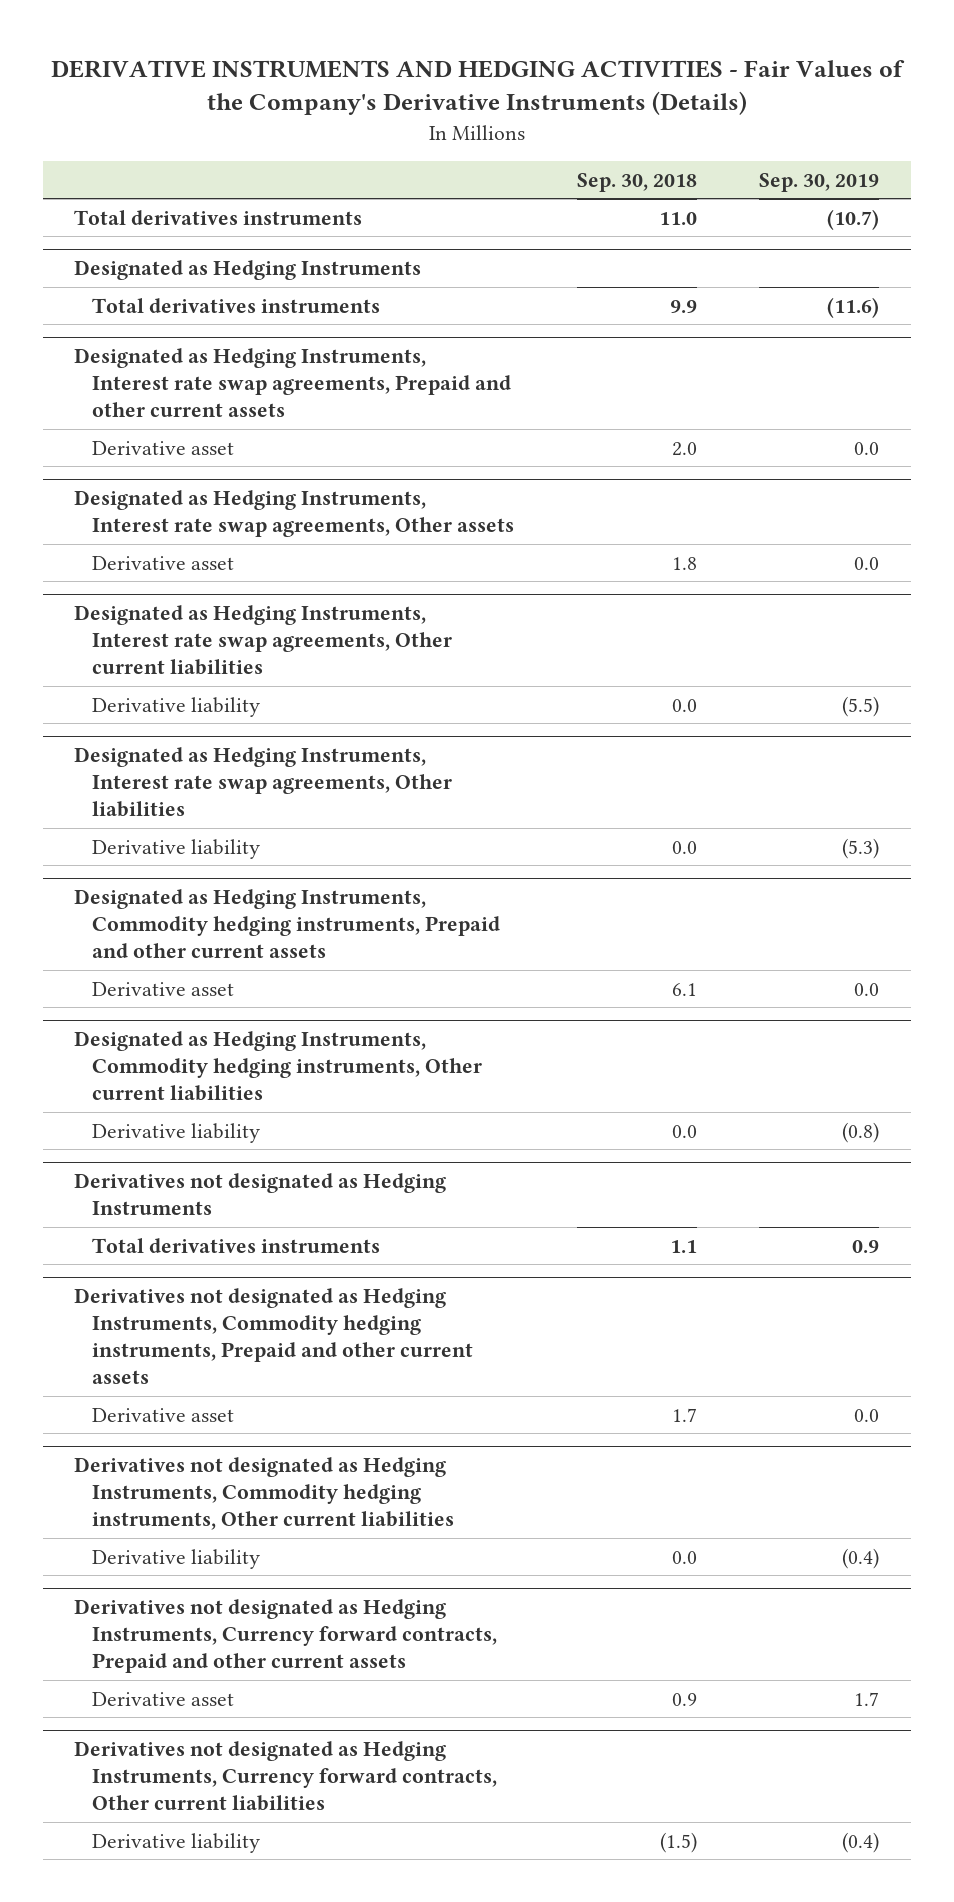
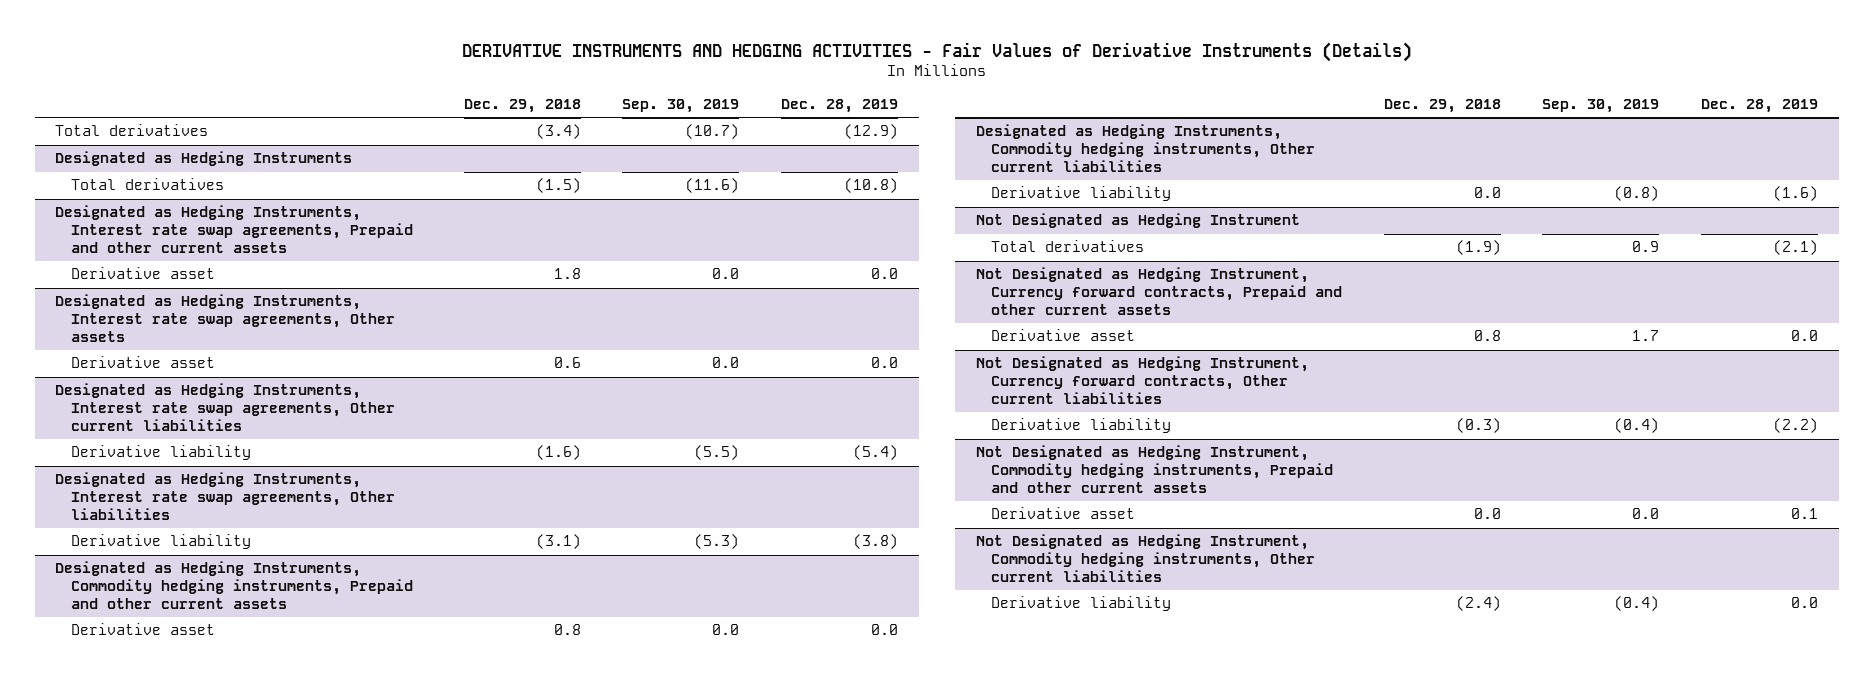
[50,59,905,116] DERIVATIVE INSTRUMENTS AND HEDGING ACTIVITIES - Fair Values of the Company's Derivative Instruments (Details) -> [461,41,1412,62] DERIVATIVE INSTRUMENTS AND HEDGING ACTIVITIES - Fair Values of Derivative Instruments (Details)
[576,172,697,192] Sep. 30, 2018 -> none
none -> [463,99,581,114] Dec. 29, 2018
none -> [781,99,899,114] Dec. 28, 2019
[74,209,363,225] Total derivatives instruments -> [55,124,209,137] Total derivatives
[92,297,381,313] Total derivatives instruments -> [70,178,224,191] Total derivatives
[74,1288,474,1385] Derivatives not designated as Hedging Instruments, Commodity hedging instruments, Prepaid and other current assets -> none
[92,1407,235,1422] Derivative asset -> none
[74,1457,455,1531] Derivatives not designated as Hedging Instruments, Commodity hedging instruments, Other current liabilities -> none
[92,1548,261,1569] Derivative liability -> none
[74,1173,447,1216] Derivatives not designated as Hedging Instruments -> [975,213,1300,229] Not Designated as Hedging Instrument
[92,1237,381,1253] Total derivatives instruments -> [991,240,1145,253] Total derivatives
[74,1599,498,1674] Derivatives not designated as Hedging Instruments, Currency forward contracts, Prepaid and other current assets -> [975,267,1343,316] Not Designated as Hedging Instrument, Currency forward contracts, Prepaid and other current assets
[74,1741,498,1812] Derivatives not designated as Hedging Instruments, Currency forward contracts, Other current liabilities -> [975,356,1309,405] Not Designated as Hedging Instrument, Currency forward contracts, Other current liabilities
none -> [975,445,1334,494] Not Designated as Hedging Instrument, Commodity hedging instruments, Prepaid and other current assets
none -> [991,507,1136,520] Derivative asset
none -> [975,534,1316,583] Not Designated as Hedging Instrument, Commodity hedging instruments, Other current liabilities
none -> [991,596,1172,612] Derivative liability

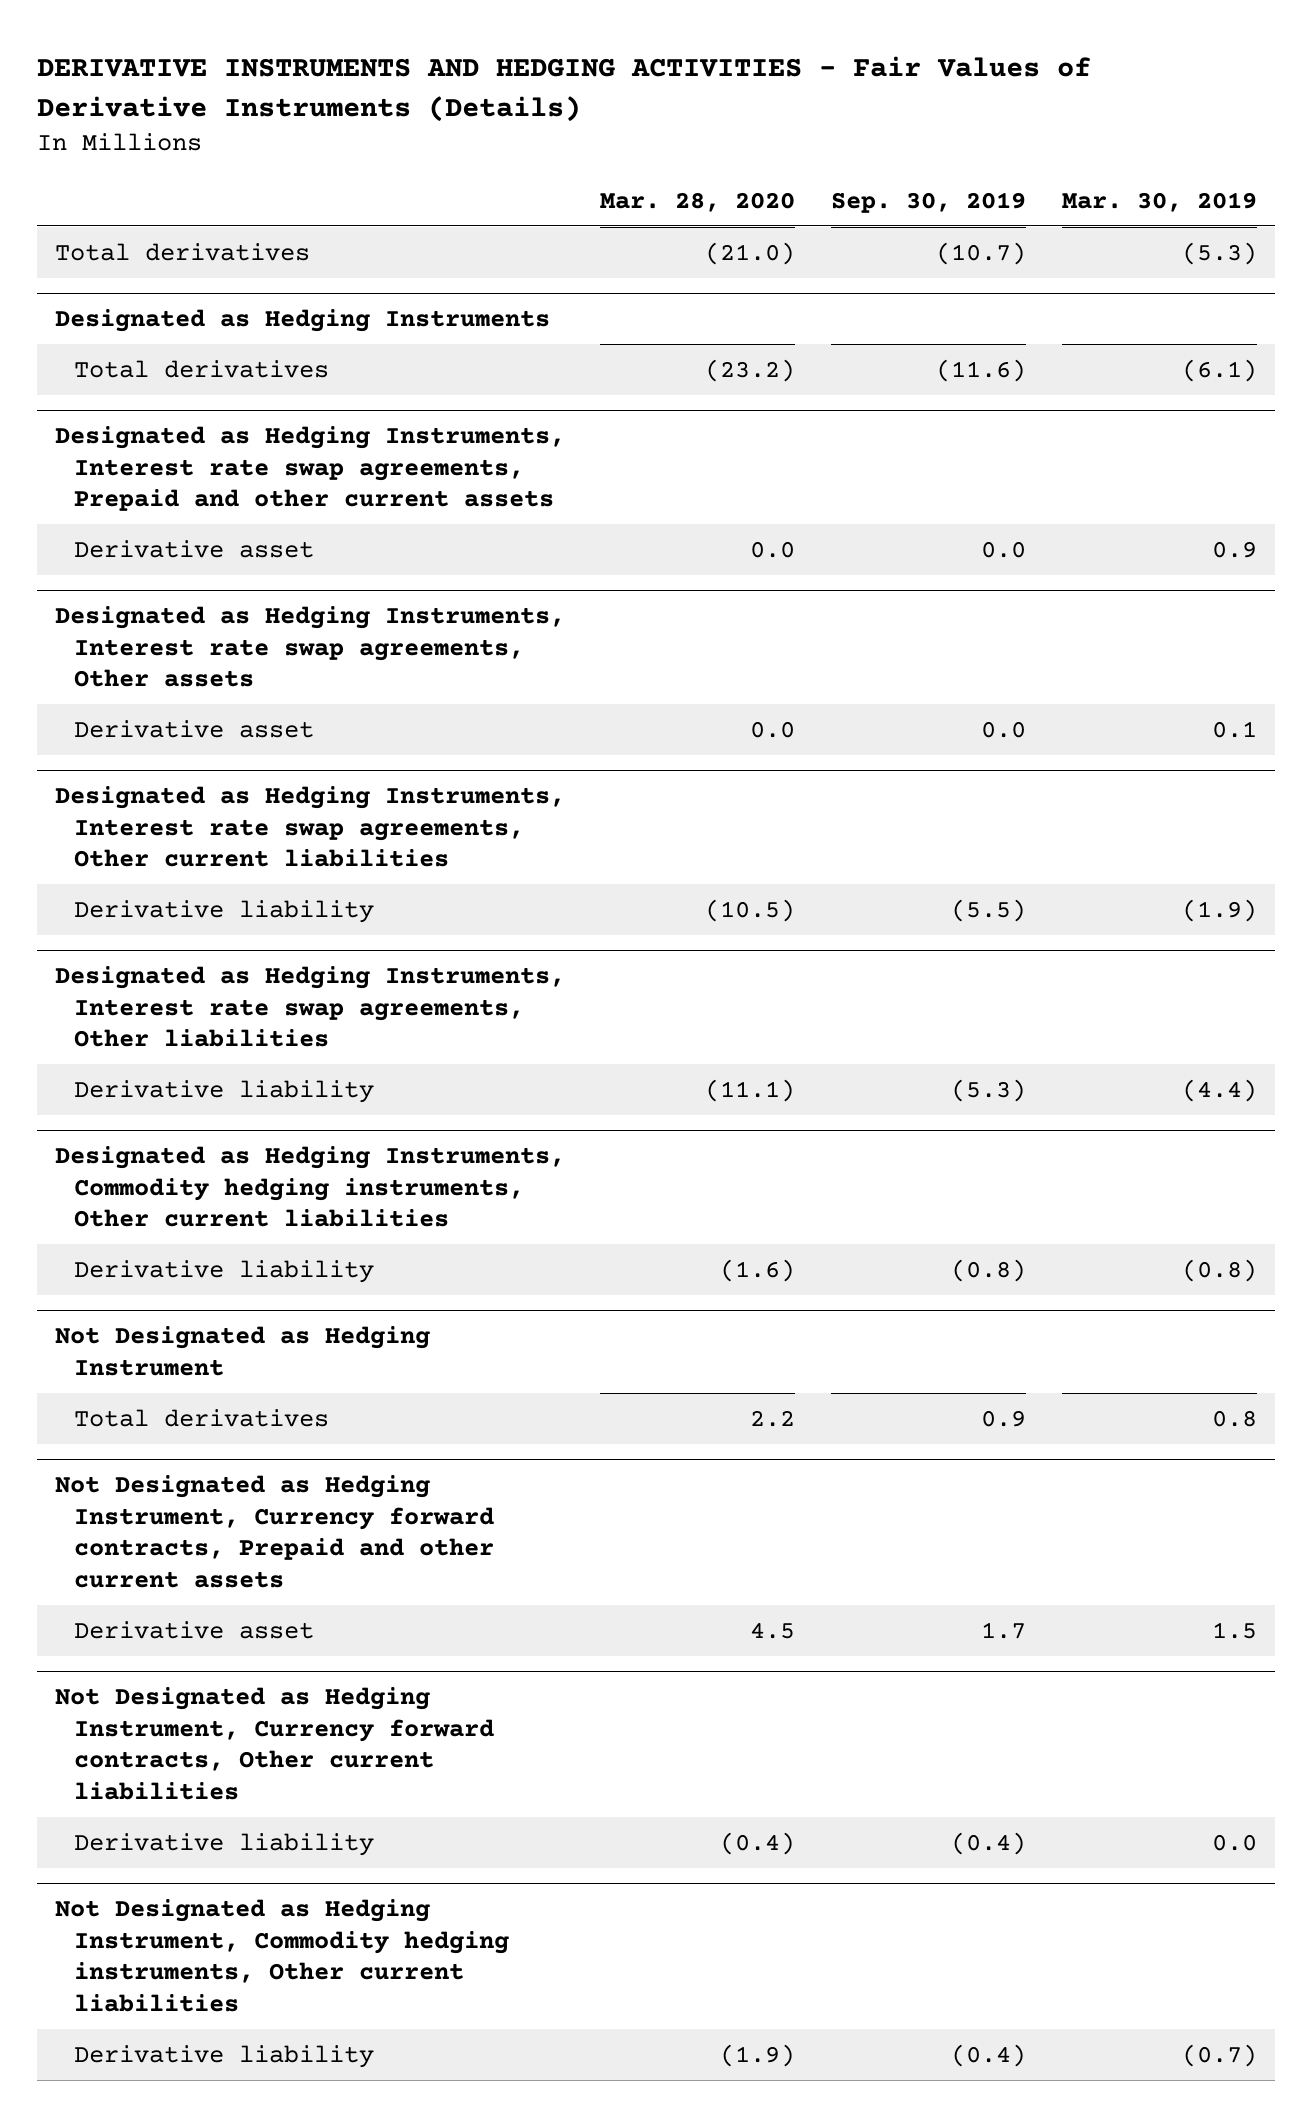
[463,99,581,114] Dec. 29, 2018 -> none
[781,99,899,114] Dec. 28, 2019 -> none
none -> [600,192,796,213] Mar. 28, 2020
none -> [1062,192,1258,213] Mar. 30, 2019
[55,561,413,610] Designated as Hedging Instruments, Commodity hedging instruments, Prepaid and other current assets -> none
[70,623,215,636] Derivative asset -> none
[975,445,1334,494] Not Designated as Hedging Instrument, Commodity hedging instruments, Prepaid and other current assets -> none
[991,507,1136,520] Derivative asset -> none

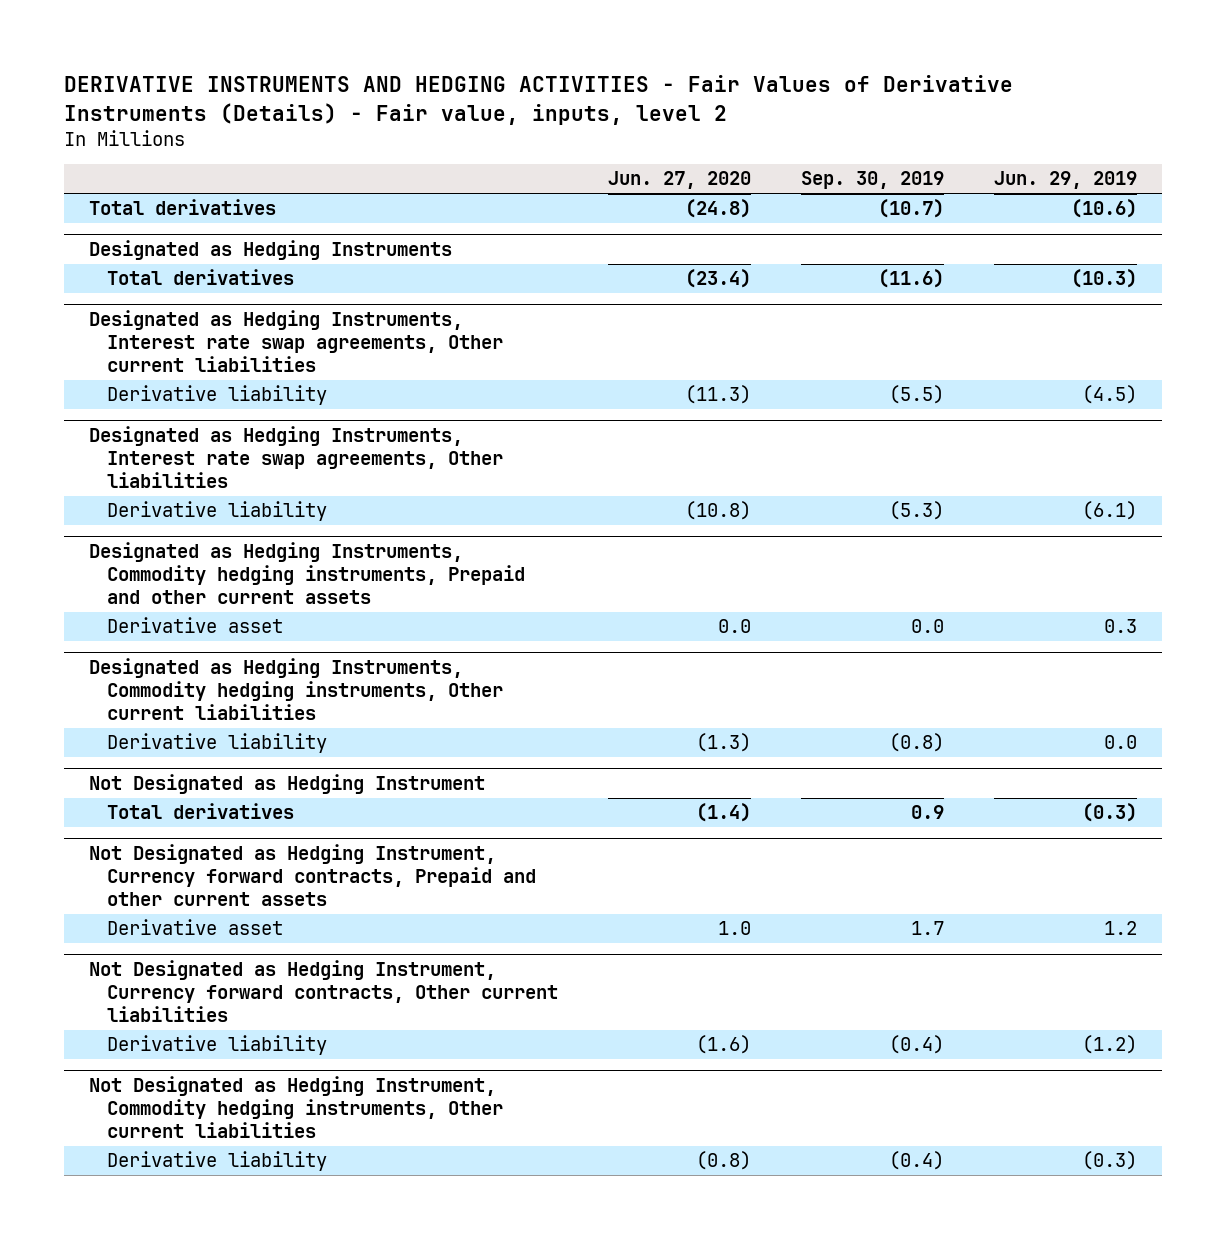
[36,56,1091,122] DERIVATIVE INSTRUMENTS AND HEDGING ACTIVITIES - Fair Values of Derivative Instruments (Details) -> [64,75,1014,125] DERIVATIVE INSTRUMENTS AND HEDGING ACTIVITIES - Fair Values of Derivative Instruments (Details) - Fair value, inputs, level 2
[600,192,796,213] Mar. 28, 2020 -> none
[1062,192,1258,213] Mar. 30, 2019 -> none
none -> [607,171,751,190] Jun. 27, 2020
none -> [994,171,1138,190] Jun. 29, 2019
[54,426,565,512] Designated as Hedging Instruments, Interest rate swap agreements, Prepaid and other current assets -> none
[73,539,314,558] Derivative asset -> none
[54,606,565,688] Designated as Hedging Instruments, Interest rate swap agreements, Other assets -> none
[73,719,314,738] Derivative asset -> none
none -> [89,541,525,604] Designated as Hedging Instruments, Commodity hedging instruments, Prepaid and other current assets
none -> [106,617,283,634] Derivative asset

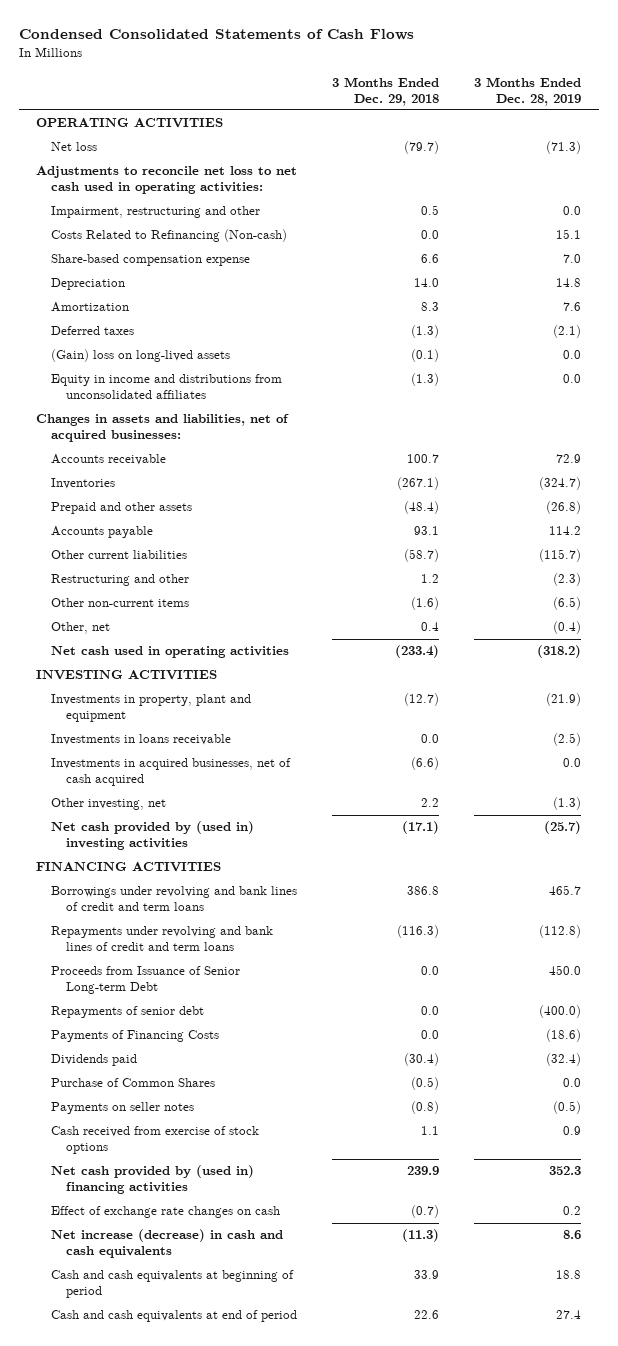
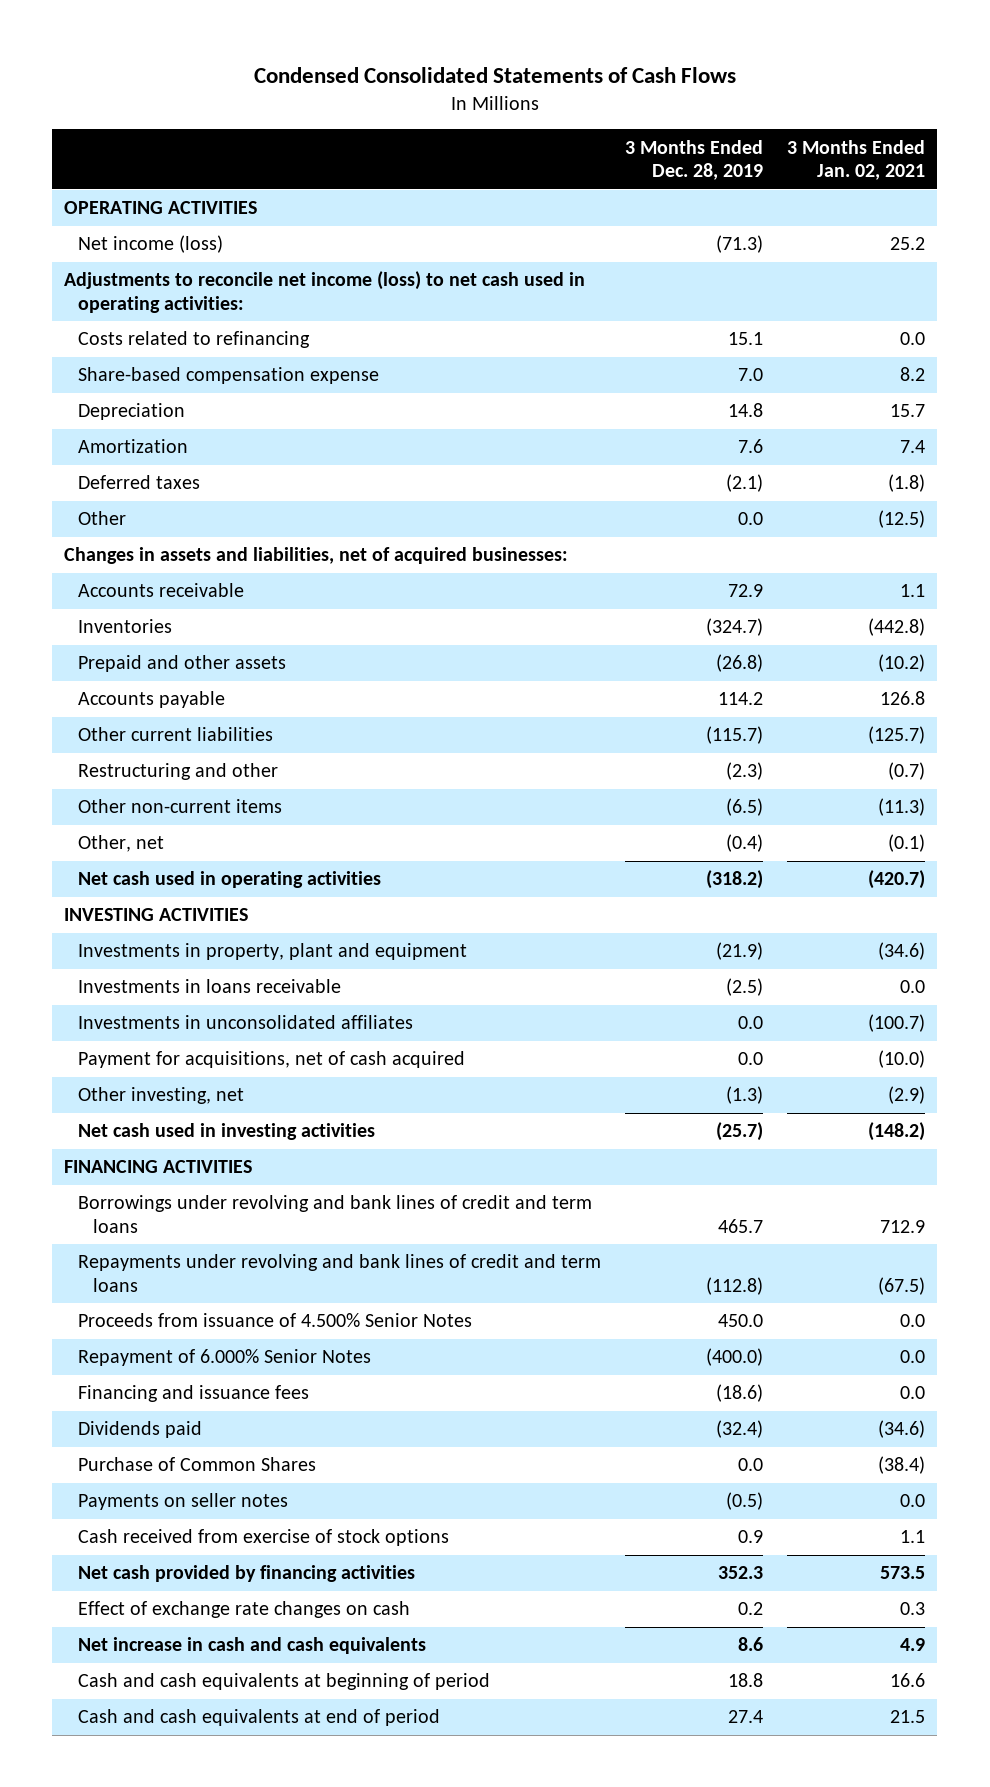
[332,76,440,106] 3 Months Ended Dec. 29, 2018 -> none
none -> [787,139,926,181] 3 Months Ended Jan. 02, 2021
[51,206,261,219] Impairment, restructuring and other -> none
[51,142,98,152] Net loss -> [78,235,224,254] Net income (loss)
[36,166,298,195] Adjustments to reconcile net loss to net cash used in operating activities: -> [64,271,586,313] Adjustments to reconcile net income (loss) to net cash used in operating activities:
[51,229,288,243] Costs Related to Refinancing (Non-cash) -> [78,331,311,349] Costs related to refinancing
[51,349,231,363] (Gain) loss on long-lived assets -> none
[51,374,283,400] Equity in income and distributions from unconsolidated affiliates -> none
none -> [78,511,127,526] Other
none -> [78,1015,414,1030] Investments in unconsolidated affiliates
[51,758,292,787] Investments in acquired businesses, net of cash acquired -> [78,1051,466,1069] Payment for acquisitions, net of cash acquired
[51,821,255,851] Net cash provided by (used in) investing activities -> [78,1123,376,1141] Net cash used in investing activities
[51,966,241,995] Proceeds from Issuance of Senior Long-term Debt -> [78,1313,473,1328] Proceeds from issuance of 4.500% Senior Notes
[51,1006,205,1019] Repayments of senior debt -> [78,1349,372,1367] Repayment of 6.000% Senior Notes
[51,1030,220,1043] Payments of Financing Costs -> [78,1385,310,1403] Financing and issuance fees
[51,1165,255,1195] Net cash provided by (used in) financing activities -> [78,1565,416,1583] Net cash provided by financing activities
[51,1229,284,1259] Net increase (decrease) in cash and cash equivalents -> [78,1637,427,1655] Net increase in cash and cash equivalents

